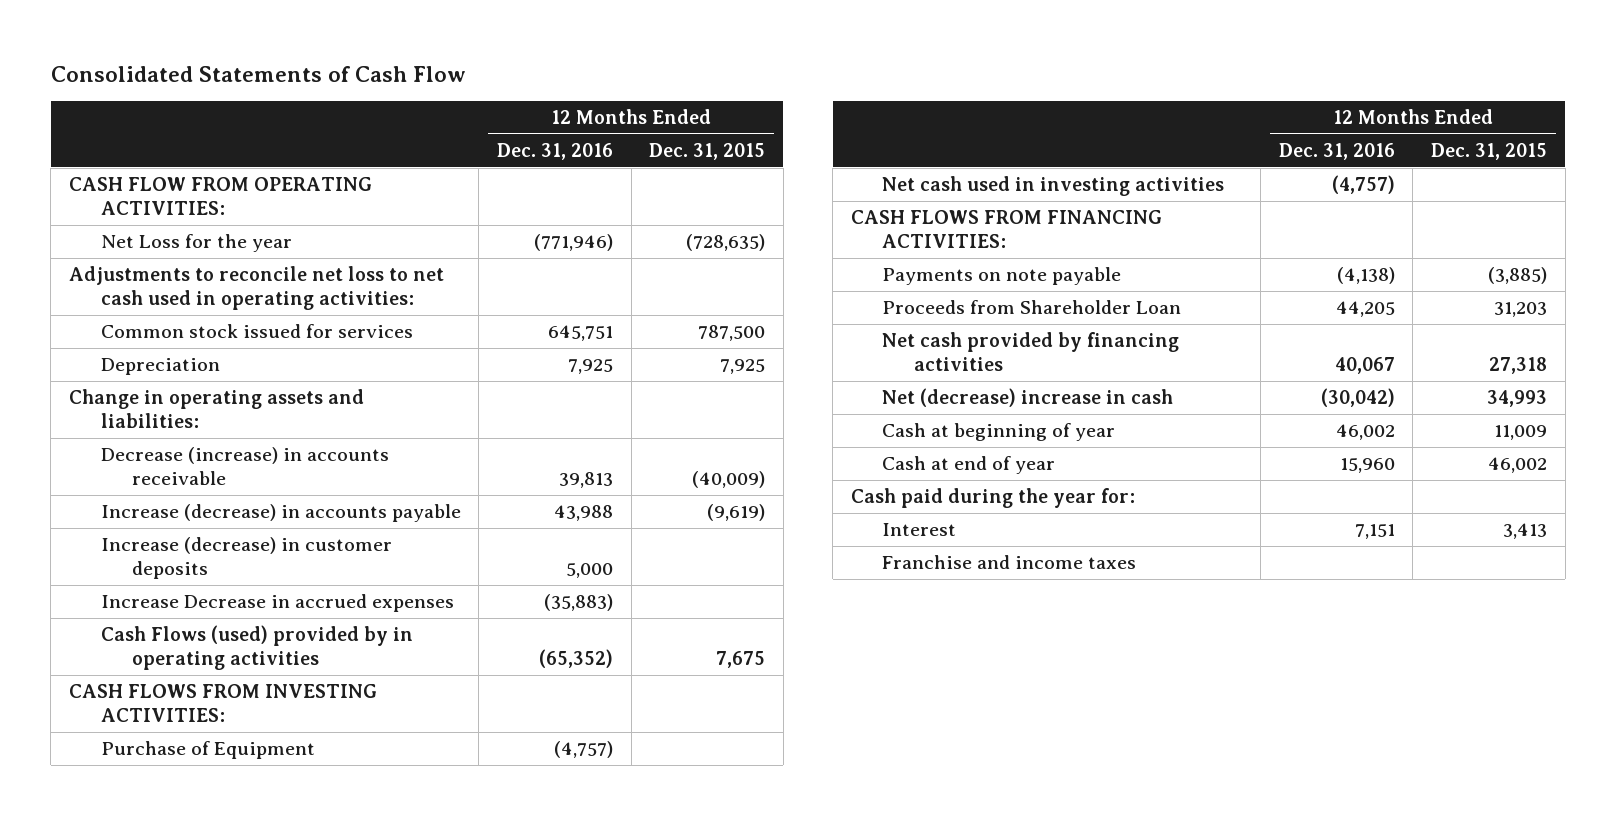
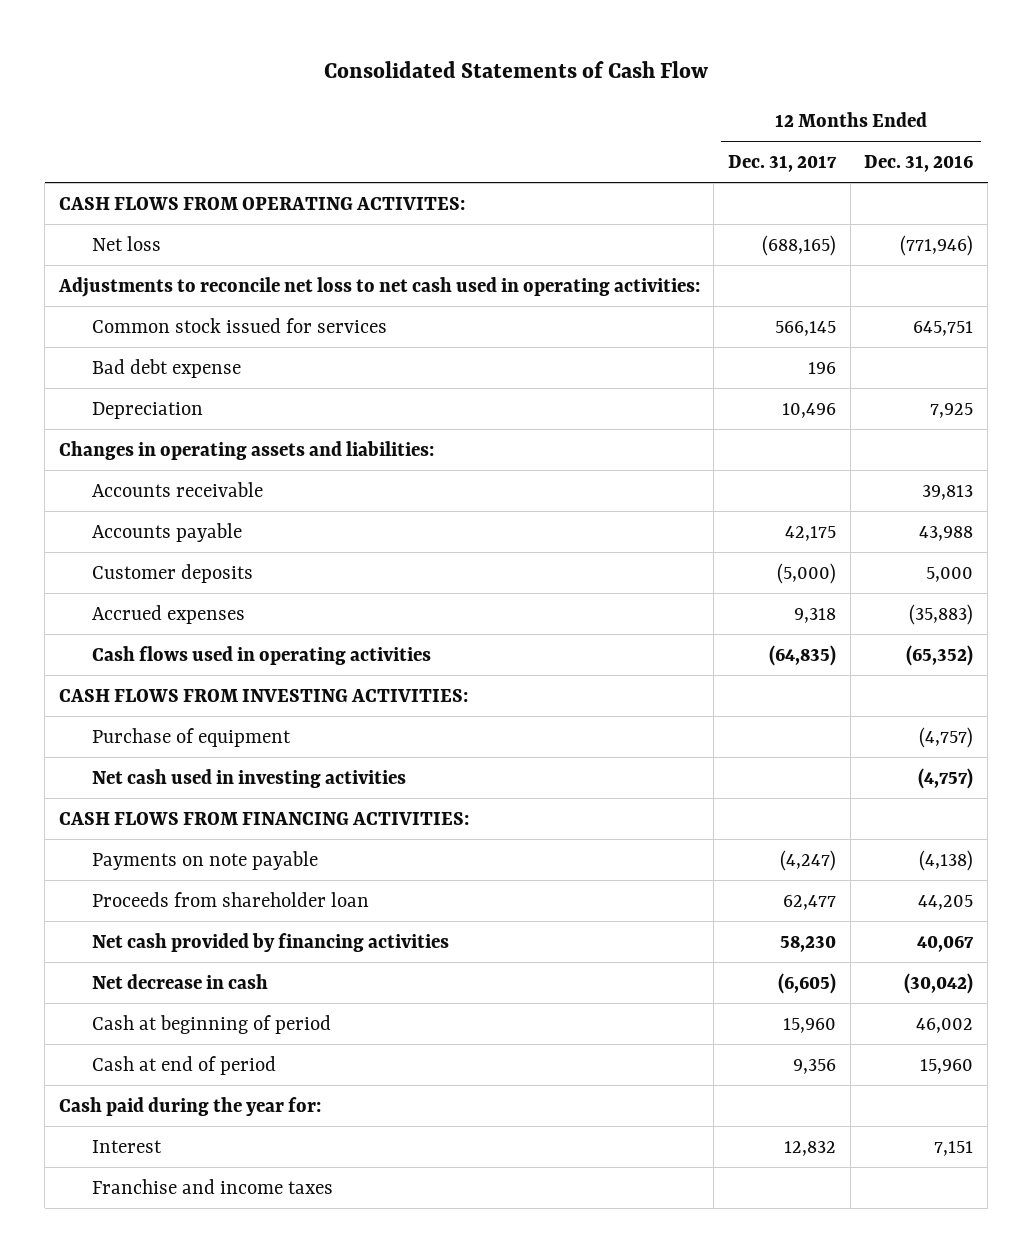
[649,143,766,161] Dec. 31, 2015 -> none
none -> [728,155,838,173] Dec. 31, 2017
[69,177,373,215] CASH FLOW FROM OPERATING ACTIVITIES: -> [58,196,465,210] CASH FLOWS FROM OPERATING ACTIVITES:
[100,234,292,253] Net Loss for the year -> [91,235,161,251] Net loss
none -> [91,358,241,378] Bad debt expense
[69,389,365,428] Change in operating assets and liabilities: -> [58,440,434,460] Changes in operating assets and liabilities:
[100,447,389,485] Decrease (increase) in accounts receivable -> [91,481,263,497] Accounts receivable
[100,504,461,523] Increase (decrease) in accounts payable -> [91,522,242,542] Accounts payable
[100,537,392,579] Increase (decrease) in customer deposits -> [91,563,253,583] Customer deposits
[100,594,454,613] Increase Decrease in accrued expenses -> [91,604,245,624] Accrued expenses
[100,625,413,670] Cash Flows (used) provided by in operating activities -> [91,645,431,665] Cash flows used in operating activities
[100,741,315,760] Purchase of Equipment -> [91,727,291,747] Purchase of equipment
[882,300,1182,315] Proceeds from Shareholder Loan -> [91,891,369,907] Proceeds from shareholder loan
[882,388,1174,408] Net (decrease) increase in cash -> [91,973,268,989] Net decrease in cash
[882,423,1116,442] Cash at beginning of year -> [91,1014,331,1034] Cash at beginning of period
[882,456,1056,475] Cash at end of year -> [91,1055,276,1075] Cash at end of period

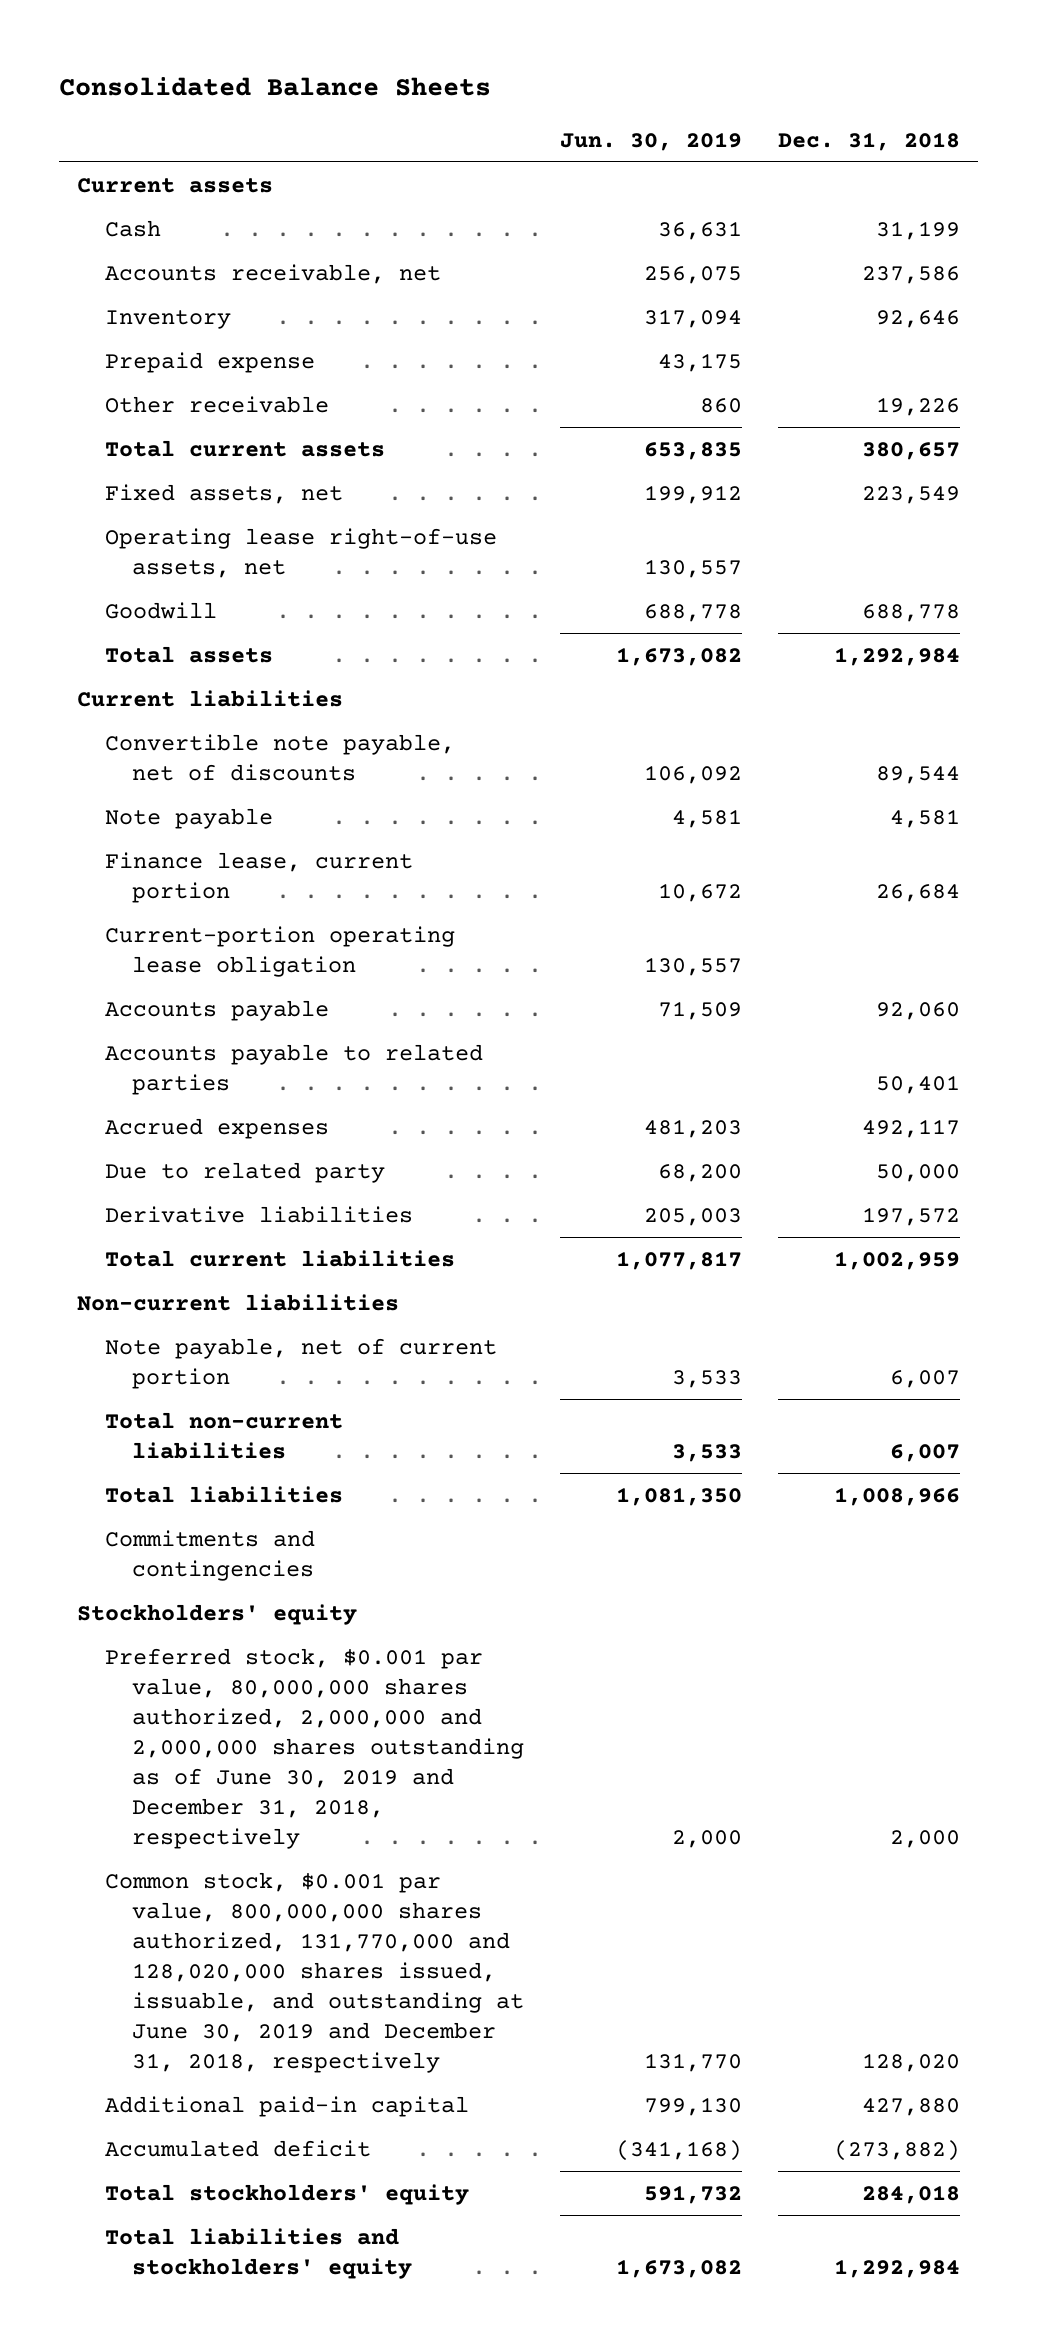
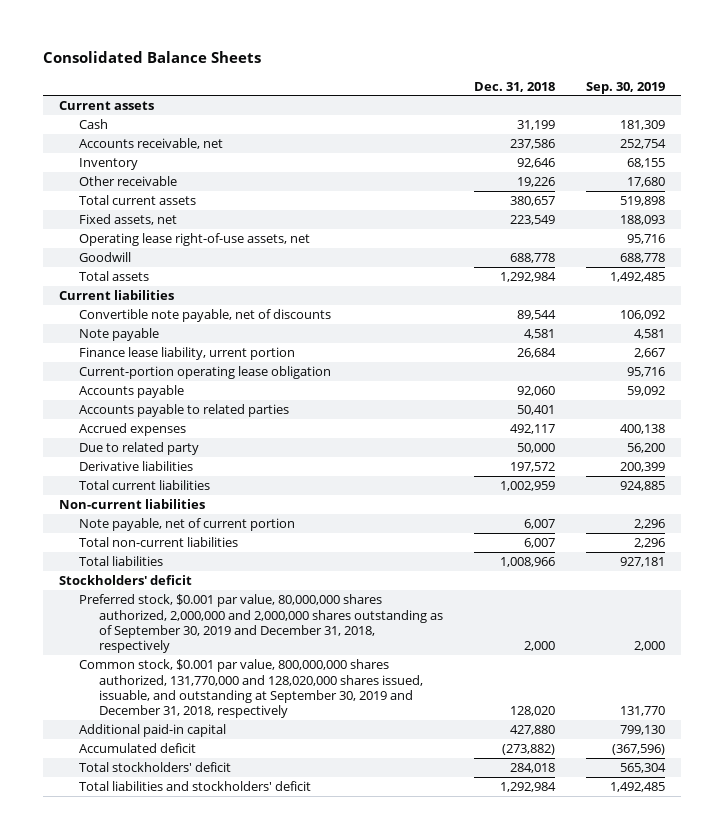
[560,131,743,151] Jun. 30, 2019 -> none
none -> [586,81,666,94] Sep. 30, 2019
[104,351,315,373] Prepaid expense -> none
[104,851,413,903] Finance lease, current portion -> [79,347,296,361] Finance lease liability, urrent portion
[104,1529,315,1581] Commitments and contingencies -> none
[76,1603,357,1625] Stockholders' equity -> [58,575,192,586] Stockholders' deficit
[104,1647,525,1849] Preferred stock, $0.001 par value, 80,000,000 shares authorized, 2,000,000 and 2,000,000 shares outstanding as of June 30, 2019 and December 31, 2018, respectively -> [79,594,444,654] Preferred stock, $0.001 par value, 80,000,000 shares authorized, 2,000,000 and 2,000,000 shares outstanding as of September 30, 2019 and December 31, 2018, respectively
[104,1871,525,2073] Common stock, $0.001 par value, 800,000,000 shares authorized, 131,770,000 and 128,020,000 shares issued, issuable, and outstanding at June 30, 2019 and December 31, 2018, respectively -> [79,659,424,719] Common stock, $0.001 par value, 800,000,000 shares authorized, 131,770,000 and 128,020,000 shares issued, issuable, and outstanding at September 30, 2019 and December 31, 2018, respectively
[104,2183,469,2205] Total stockholders' equity -> [79,762,232,773] Total stockholders' deficit
[104,2227,413,2279] Total liabilities and stockholders' equity -> [79,781,312,792] Total liabilities and stockholders' deficit

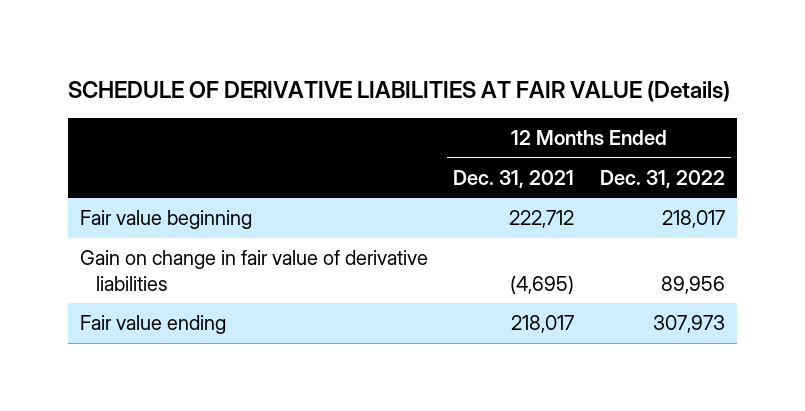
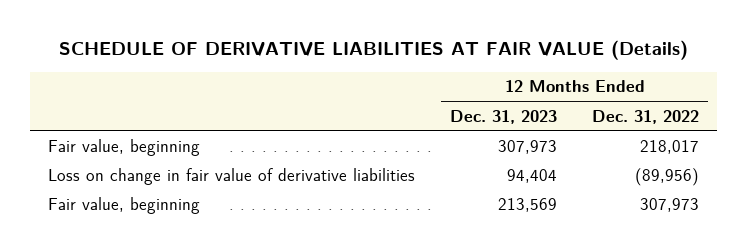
[453,169,575,188] Dec. 31, 2021 -> none
none -> [450,109,558,124] Dec. 31, 2023
[80,210,253,230] Fair value beginning -> [47,139,200,157] Fair value, beginning
[80,250,429,291] Gain on change in fair value of derivative liabilities -> [47,168,415,186] Loss on change in fair value of derivative liabilities
[660,275,725,294] 89,956 -> [635,168,700,187] (89,956)
[80,315,227,335] Fair value ending -> [47,197,200,215] Fair value, beginning

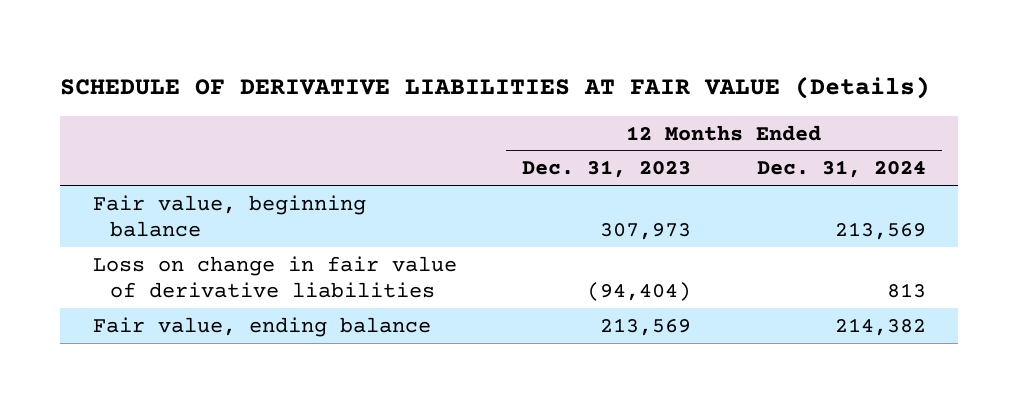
[592,109,700,124] Dec. 31, 2022 -> none
none -> [756,160,926,179] Dec. 31, 2024
[47,139,200,157] Fair value, beginning -> [93,194,367,238] Fair value, beginning balance
[507,169,558,184] 94,404 -> [587,282,692,302] (94,404)
[47,197,200,215] Fair value, beginning -> [93,316,432,337] Fair value, ending balance

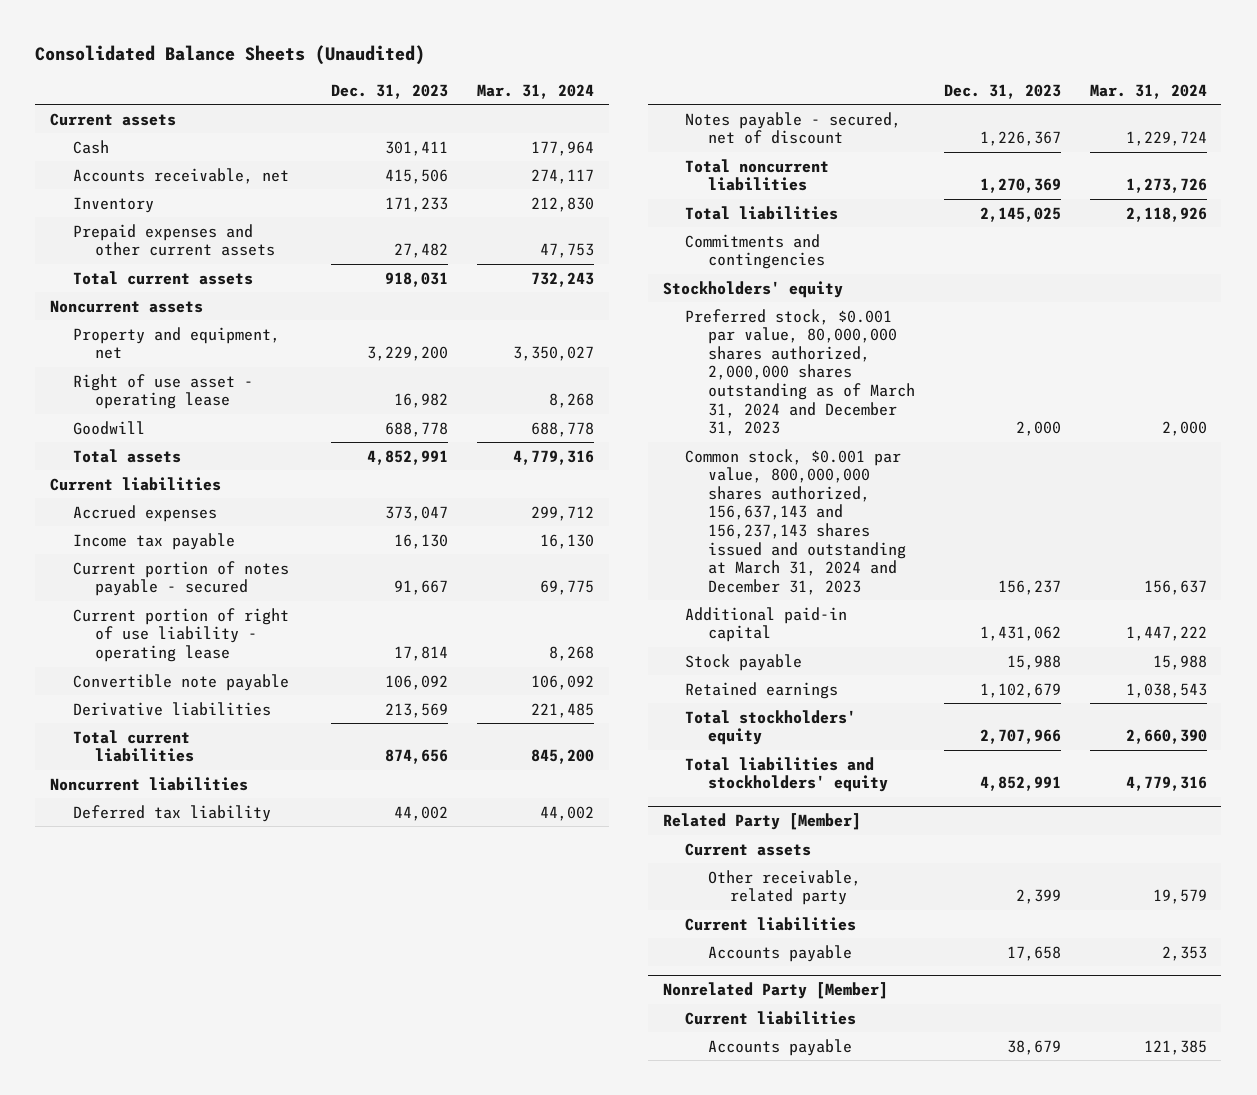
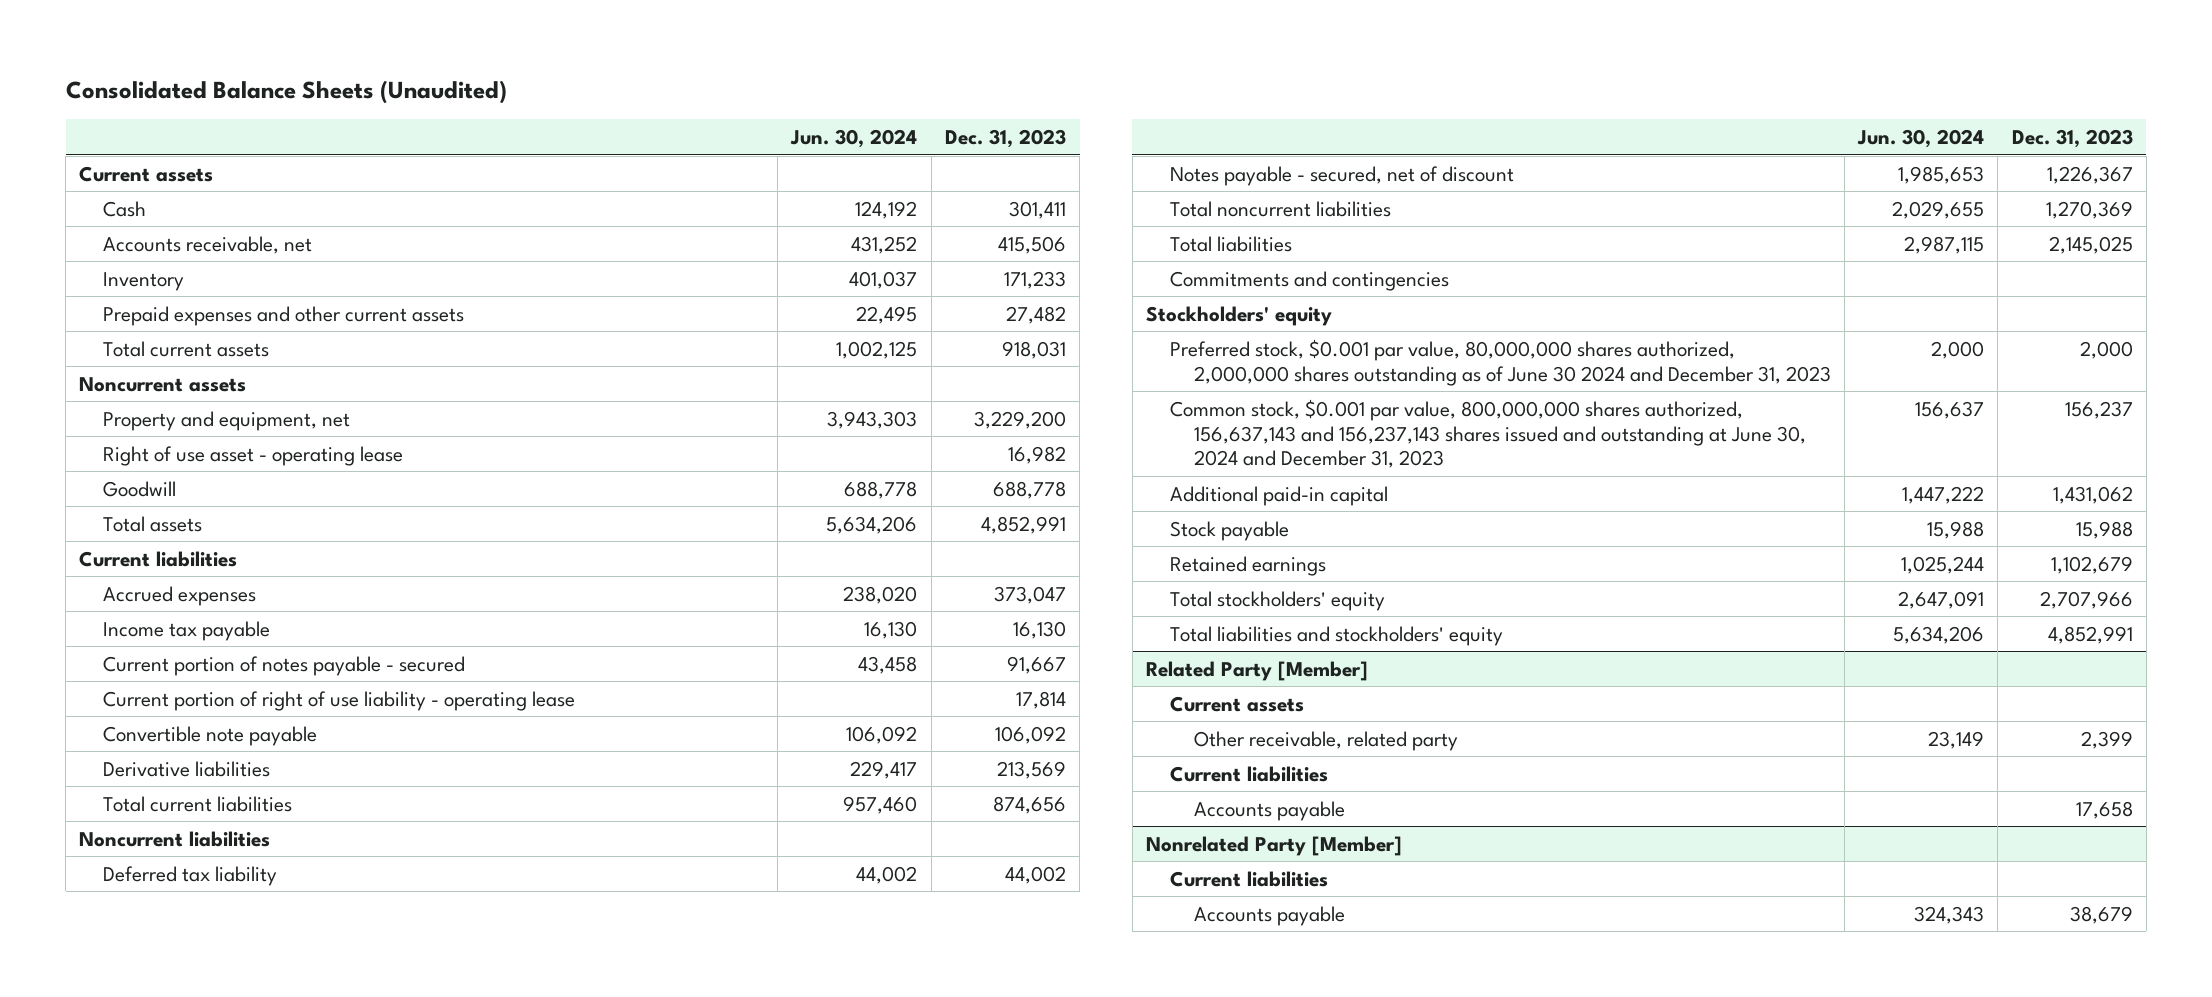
[477,83,595,99] Mar. 31, 2024 -> none
none -> [790,129,918,149] Jun. 30, 2024
[685,308,915,437] Preferred stock, $0.001 par value, 80,000,000 shares authorized, 2,000,000 shares outstanding as of March 31, 2024 and December 31, 2023 -> [1169,338,1831,386] Preferred stock, $0.001 par value, 80,000,000 shares authorized, 2,000,000 shares outstanding as of June 30 2024 and December 31, 2023
[685,448,906,595] Common stock, $0.001 par value, 800,000,000 shares authorized, 156,637,143 and 156,237,143 shares issued and outstanding at March 31, 2024 and December 31, 2023 -> [1169,398,1806,469] Common stock, $0.001 par value, 800,000,000 shares authorized, 156,637,143 and 156,237,143 shares issued and outstanding at June 30, 2024 and December 31, 2023

